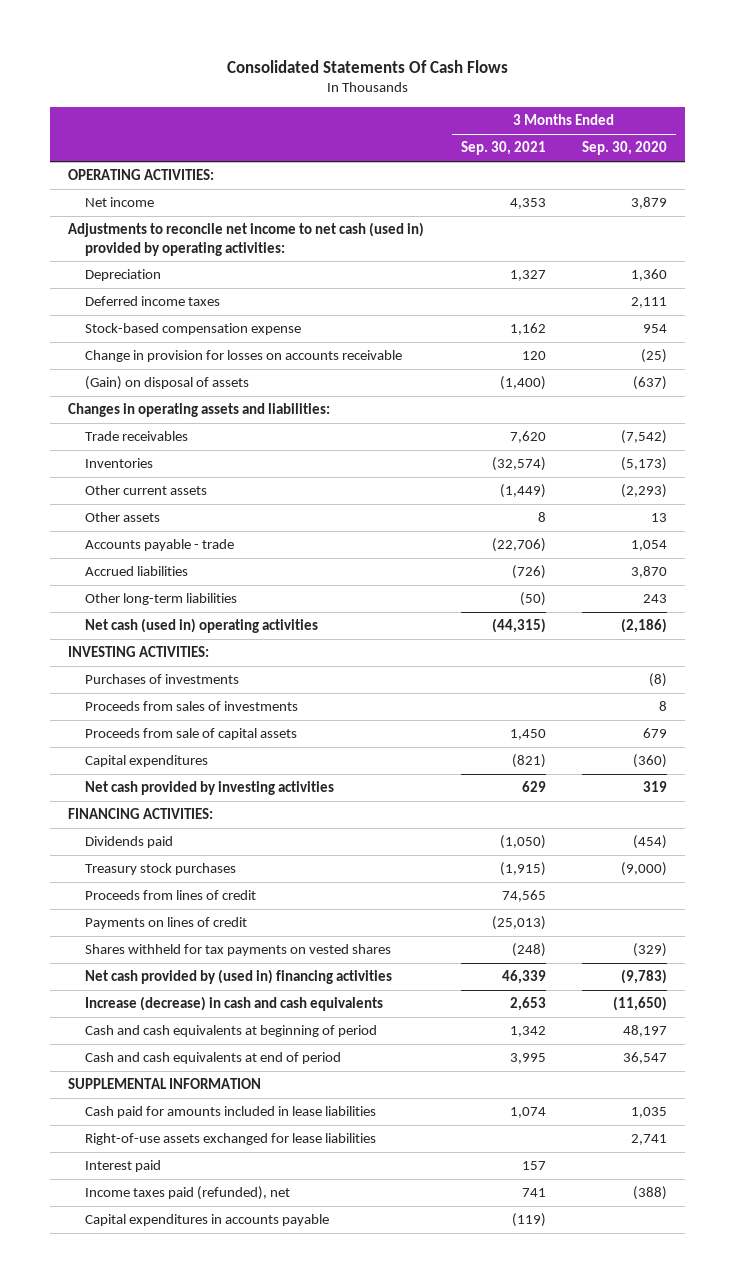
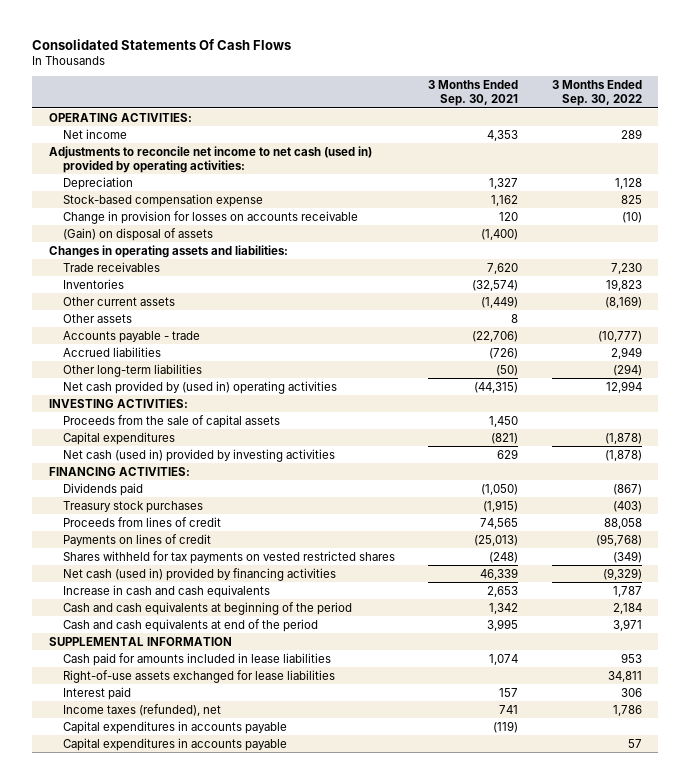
[581,141,667,156] Sep. 30, 2020 -> none
none -> [551,80,642,107] 3 Months Ended Sep. 30, 2022
[85,296,221,307] Deferred income taxes -> none
[85,618,319,634] Net cash (used in) operating activities -> [62,380,337,394] Net cash provided by (used in) operating activities
[85,674,240,685] Purchases of investments -> none
[85,701,299,712] Proceeds from sales of investments -> none
[85,728,298,741] Proceeds from sale of capital assets -> [62,414,280,428] Proceeds from the sale of capital assets
[85,781,335,796] Net cash provided by investing activities -> [62,448,335,462] Net cash (used in) provided by investing activities
[85,944,392,957] Shares withheld for tax payments on vested shares -> [62,550,395,564] Shares withheld for tax payments on vested restricted shares
[85,969,393,985] Net cash provided by (used in) financing activities -> [62,567,336,581] Net cash (used in) provided by financing activities
[85,996,384,1012] Increase (decrease) in cash and cash equivalents -> [62,584,270,598] Increase in cash and cash equivalents
[85,1025,378,1038] Cash and cash equivalents at beginning of period -> [62,601,352,615] Cash and cash equivalents at beginning of the period
[85,1052,342,1065] Cash and cash equivalents at end of period -> [62,618,318,632] Cash and cash equivalents at end of the period
[85,1186,291,1201] Income taxes paid (refunded), net -> [62,703,221,716] Income taxes (refunded), net
none -> [62,737,287,751] Capital expenditures in accounts payable

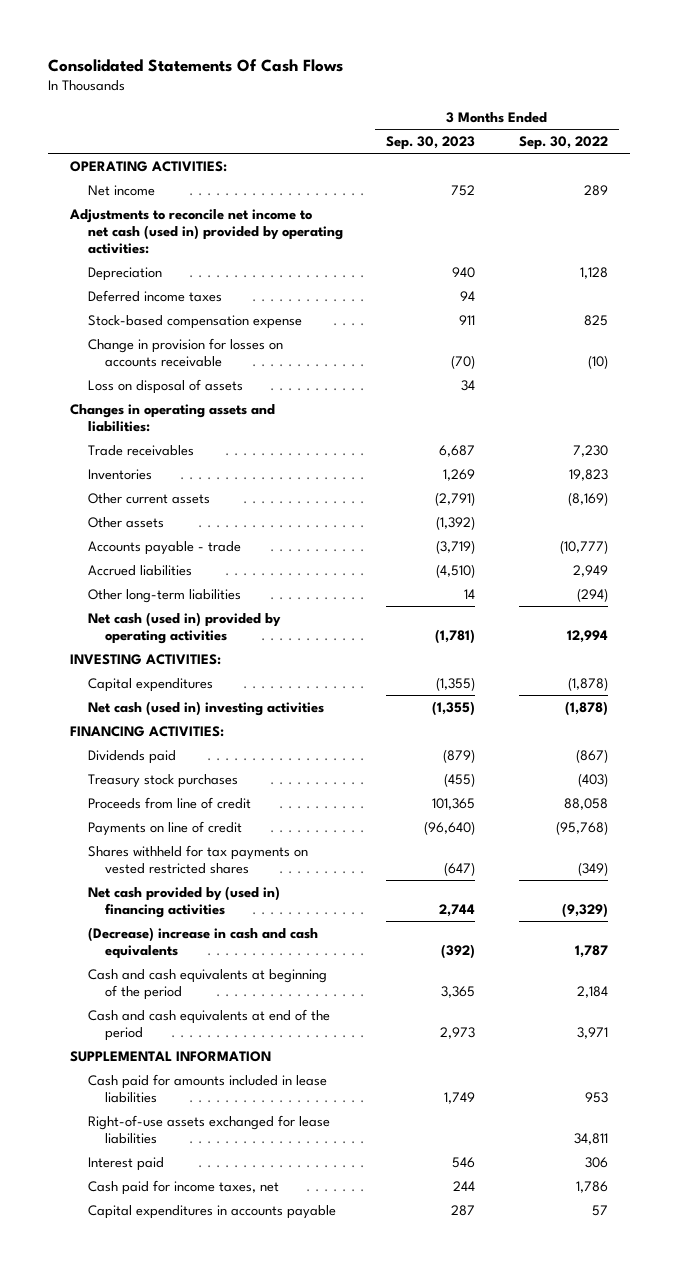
[428,80,519,107] 3 Months Ended Sep. 30, 2021 -> none
none -> [386,135,476,150] Sep. 30, 2023
none -> [87,289,222,302] Deferred income taxes
[62,227,213,241] (Gain) on disposal of assets -> [87,378,243,394] Loss on disposal of assets
[62,380,337,394] Net cash provided by (used in) operating activities -> [87,611,281,644] Net cash (used in) provided by operating activities
[62,414,280,428] Proceeds from the sale of capital assets -> none
[62,448,335,462] Net cash (used in) provided by investing activities -> [87,700,324,716] Net cash (used in) investing activities
[62,516,221,527] Proceeds from lines of credit -> [87,796,251,809] Proceeds from line of credit
[62,533,211,546] Payments on lines of credit -> [87,820,242,836] Payments on line of credit
[62,567,336,581] Net cash (used in) provided by financing activities -> [87,885,280,918] Net cash provided by (used in) financing activities
[62,584,270,598] Increase in cash and cash equivalents -> [87,926,318,959] (Decrease) increase in cash and cash equivalents
[62,720,287,734] Capital expenditures in accounts payable -> none
[62,703,221,716] Income taxes (refunded), net -> [87,1179,279,1195] Cash paid for income taxes, net

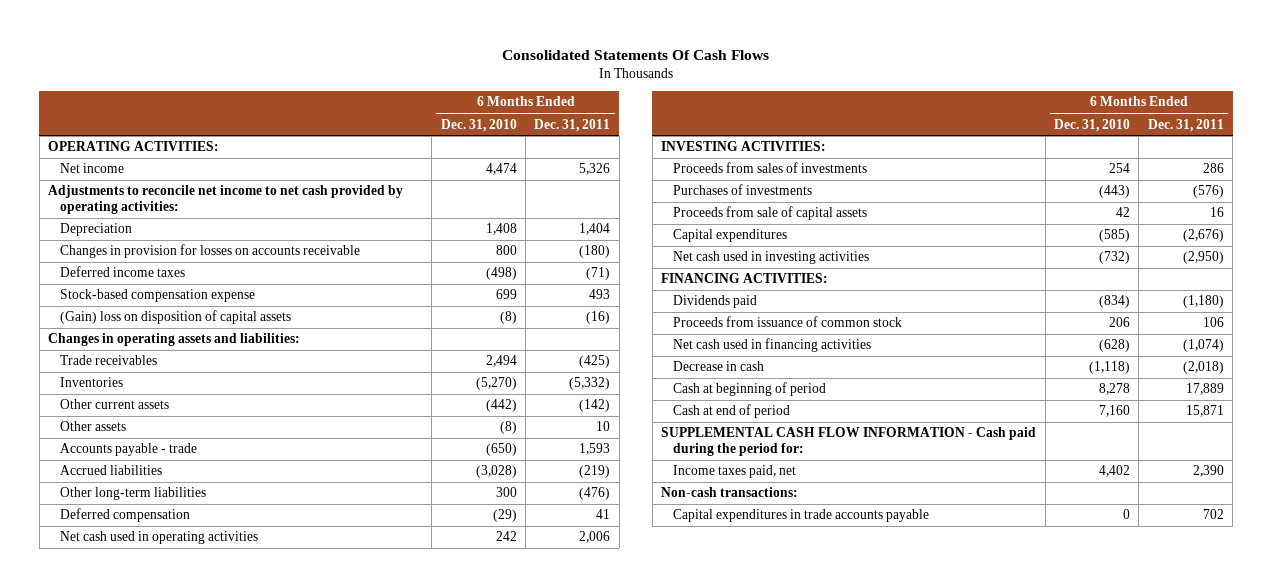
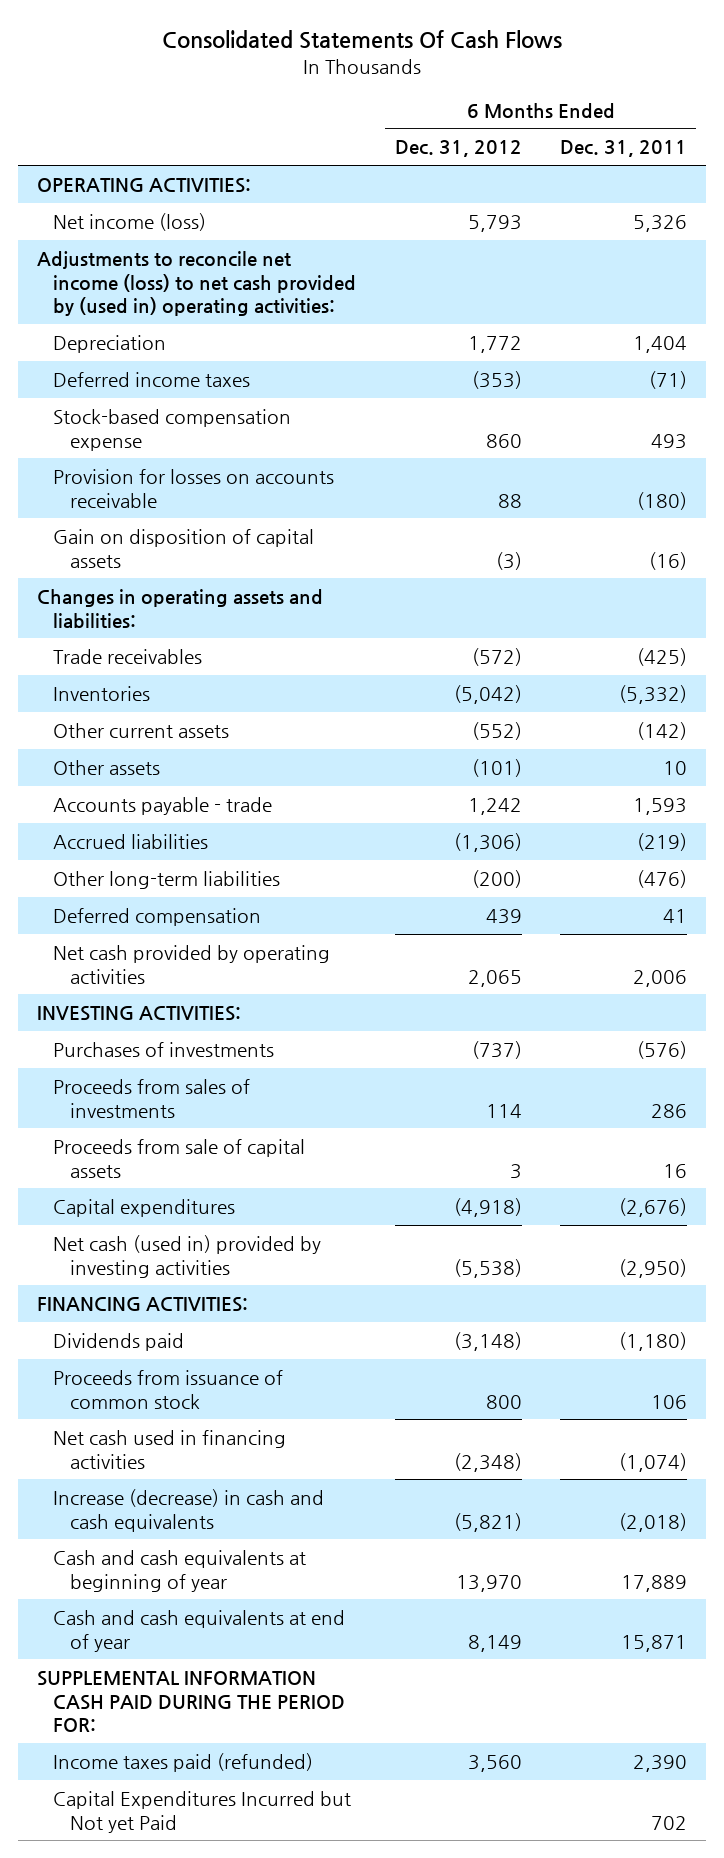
[440,118,517,132] Dec. 31, 2010 -> none
none -> [394,140,522,158] Dec. 31, 2012
[59,163,124,174] Net income -> [53,212,207,231] Net income (loss)
[47,185,403,215] Adjustments to reconcile net income to net cash provided by operating activities: -> [36,250,357,317] Adjustments to reconcile net income (loss) to net cash provided by (used in) operating activities:
[59,244,360,259] Changes in provision for losses on accounts receivable -> none
none -> [53,468,335,508] Provision for losses on accounts receivable
[59,310,291,325] (Gain) loss on disposition of capital assets -> [53,528,315,568] Gain on disposition of capital assets
[59,531,258,545] Net cash used in operating activities -> [53,944,331,984] Net cash provided by operating activities
[673,162,868,174] Proceeds from sales of investments -> [53,1078,251,1118] Proceeds from sales of investments
[673,251,870,265] Net cash used in investing activities -> [53,1234,322,1278] Net cash (used in) provided by investing activities
[661,487,799,498] Non-cash transactions: -> none
[673,509,930,523] Capital expenditures in trade accounts payable -> none
[673,361,765,372] Decrease in cash -> [53,1488,325,1532] Increase (decrease) in cash and cash equivalents
[673,382,827,397] Cash at beginning of period -> [53,1549,307,1592] Cash and cash equivalents at beginning of year
[673,404,791,419] Cash at end of period -> [53,1609,346,1652] Cash and cash equivalents at end of year
[661,427,1037,457] SUPPLEMENTAL CASH FLOW INFORMATION - Cash paid during the period for: -> [36,1670,346,1733] SUPPLEMENTAL INFORMATION CASH PAID DURING THE PERIOD FOR:
[673,465,797,479] Income taxes paid, net -> [53,1752,314,1772] Income taxes paid (refunded)
none -> [53,1790,352,1833] Capital Expenditures Incurred but Not yet Paid

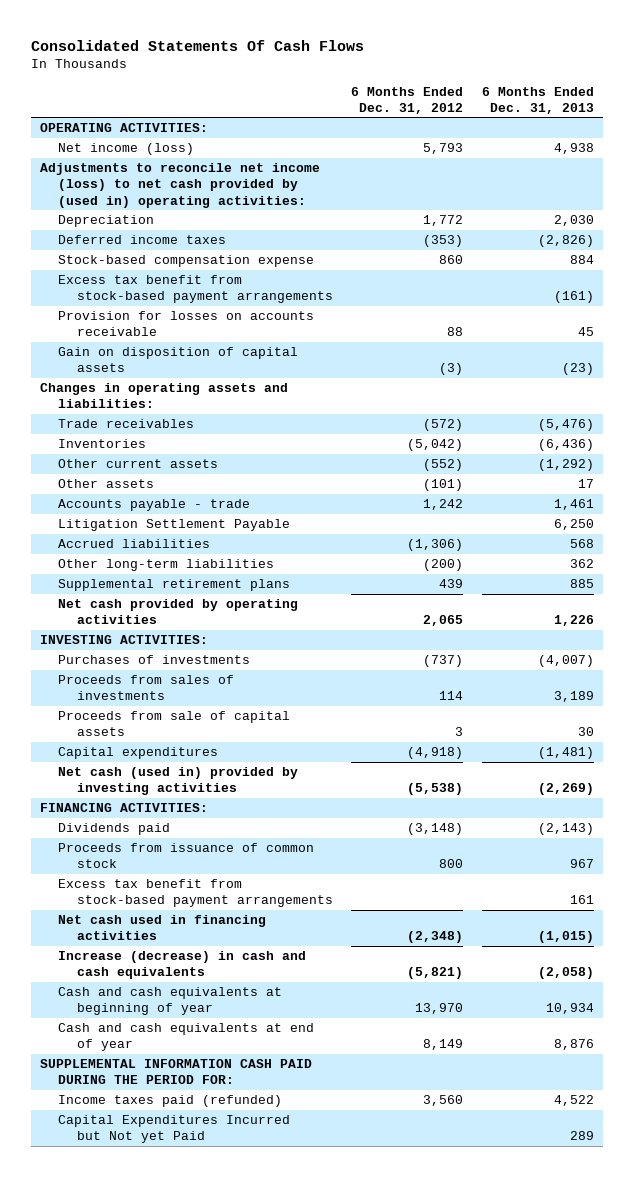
[559,140,687,158] Dec. 31, 2011 -> none
none -> [481,86,594,114] 6 Months Ended Dec. 31, 2013
none -> [58,275,333,304] Excess tax benefit from stock-based payment arrangements
none -> [58,519,291,532] Litigation Settlement Payable
[53,907,262,926] Deferred compensation -> [58,579,291,592] Supplemental retirement plans
none -> [58,879,333,908] Excess tax benefit from stock-based payment arrangements

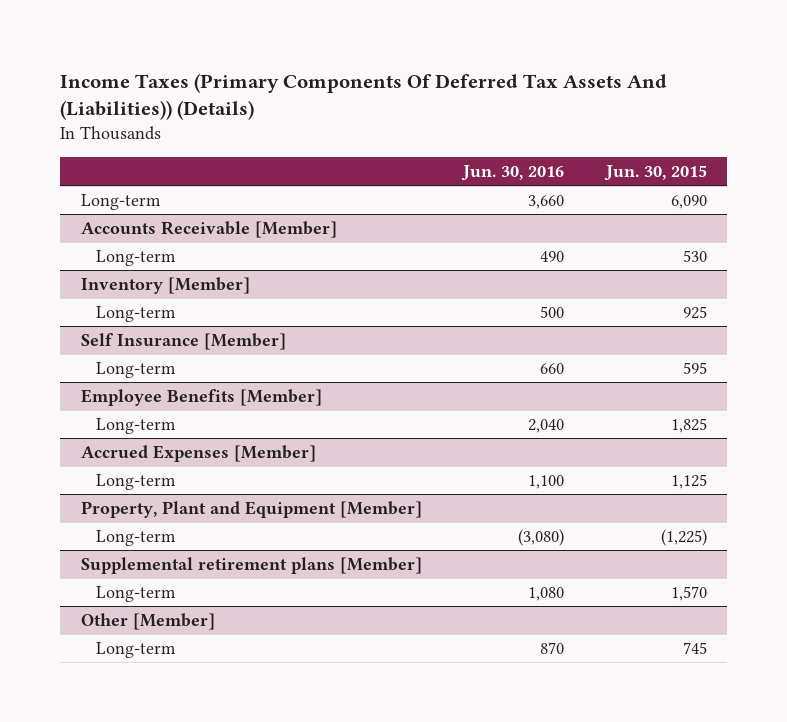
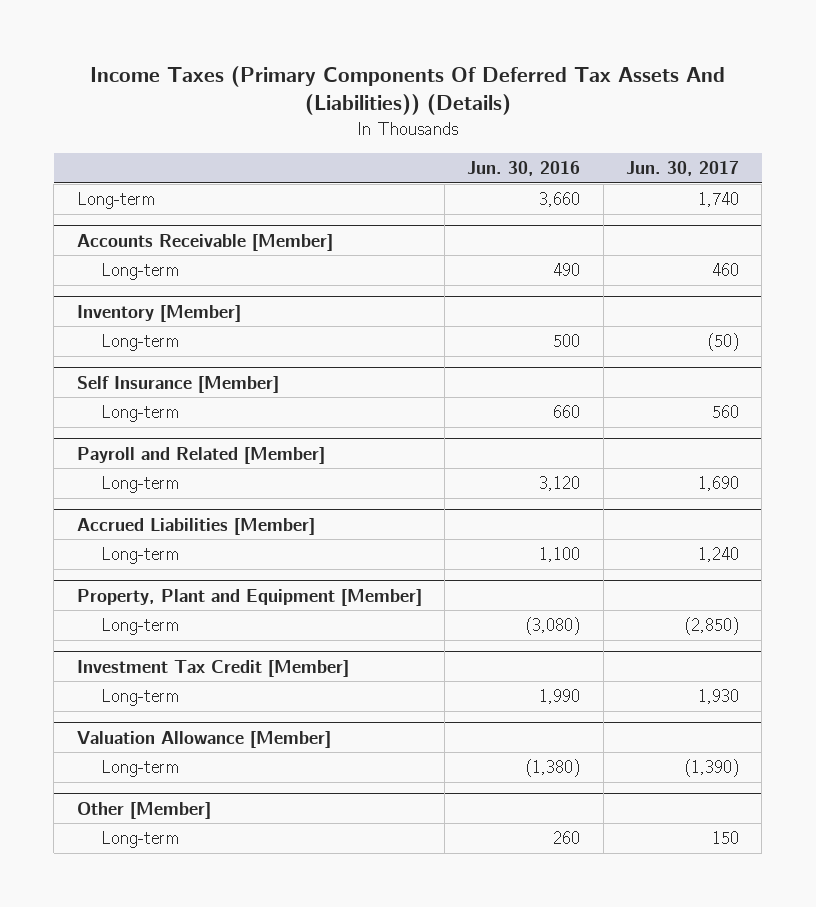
[603,165,707,182] Jun. 30, 2015 -> none
none -> [625,161,739,177] Jun. 30, 2017
[80,388,322,406] Employee Benefits [Member] -> [76,446,325,464] Payroll and Related [Member]
[528,418,565,433] 2,040 -> [539,476,581,492] 3,120
[80,444,316,462] Accrued Expenses [Member] -> [76,517,315,535] Accrued Liabilities [Member]
[80,556,422,574] Supplemental retirement plans [Member] -> none
none -> [76,659,349,677] Investment Tax Credit [Member]
[528,586,565,601] 1,080 -> [539,689,581,705] 1,990
none -> [76,730,331,748] Valuation Allowance [Member]
none -> [101,760,181,778] Long-term
[540,641,565,654] 870 -> [553,831,581,845] 260

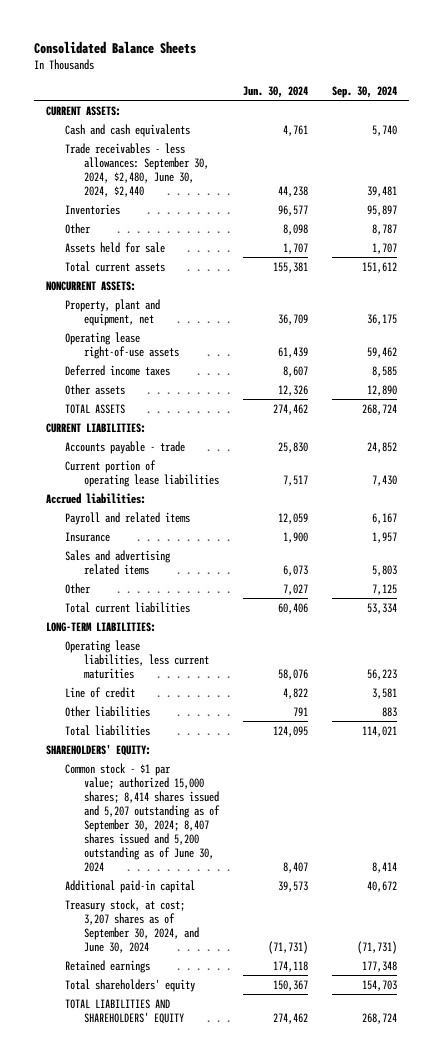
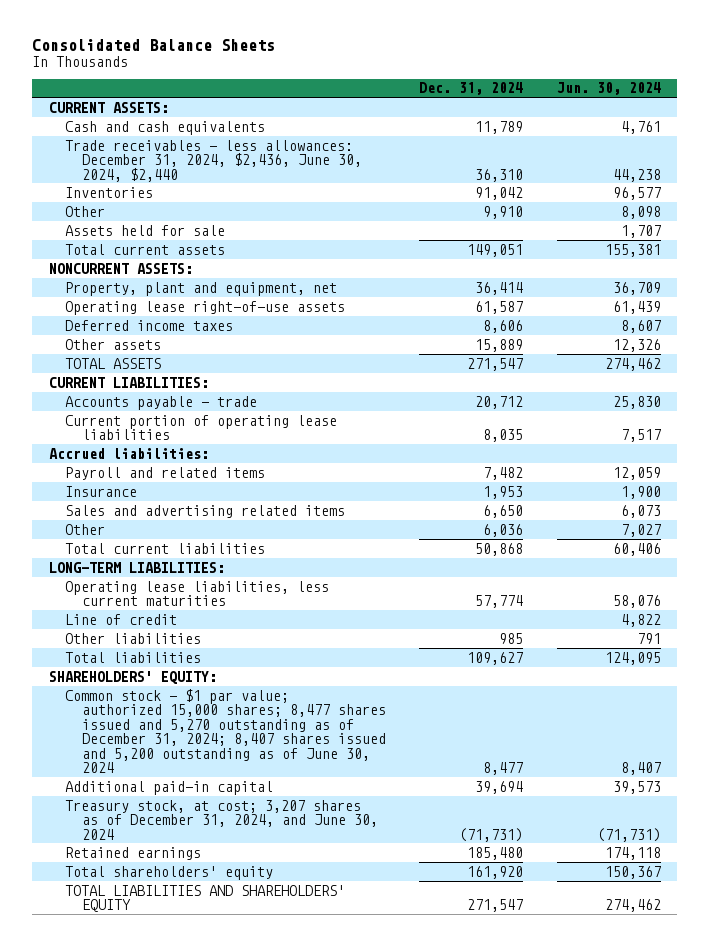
[331,85,397,98] Sep. 30, 2024 -> none
none -> [419,82,524,96] Dec. 31, 2024
[65,142,209,197] Trade receivables - less allowances: September 30, 2024, $2,480, June 30, 2024, $2,440 -> [65,139,362,182] Trade receivables - less allowances: December 31, 2024, $2,436, June 30, 2024, $2,440
[65,762,220,872] Common stock - $1 par value; authorized 15,000 shares; 8,414 shares issued and 5,207 outstanding as of September 30, 2024; 8,407 shares issued and 5,200 outstanding as of June 30, 2024 -> [65,688,386,773] Common stock - $1 par value; authorized 15,000 shares; 8,477 shares issued and 5,270 outstanding as of December 31, 2024; 8,407 shares issued and 5,200 outstanding as of June 30, 2024
[65,898,199,953] Treasury stock, at cost; 3,207 shares as of September 30, 2024, and June 30, 2024 -> [65,799,378,840] Treasury stock, at cost; 3,207 shares as of December 31, 2024, and June 30, 2024

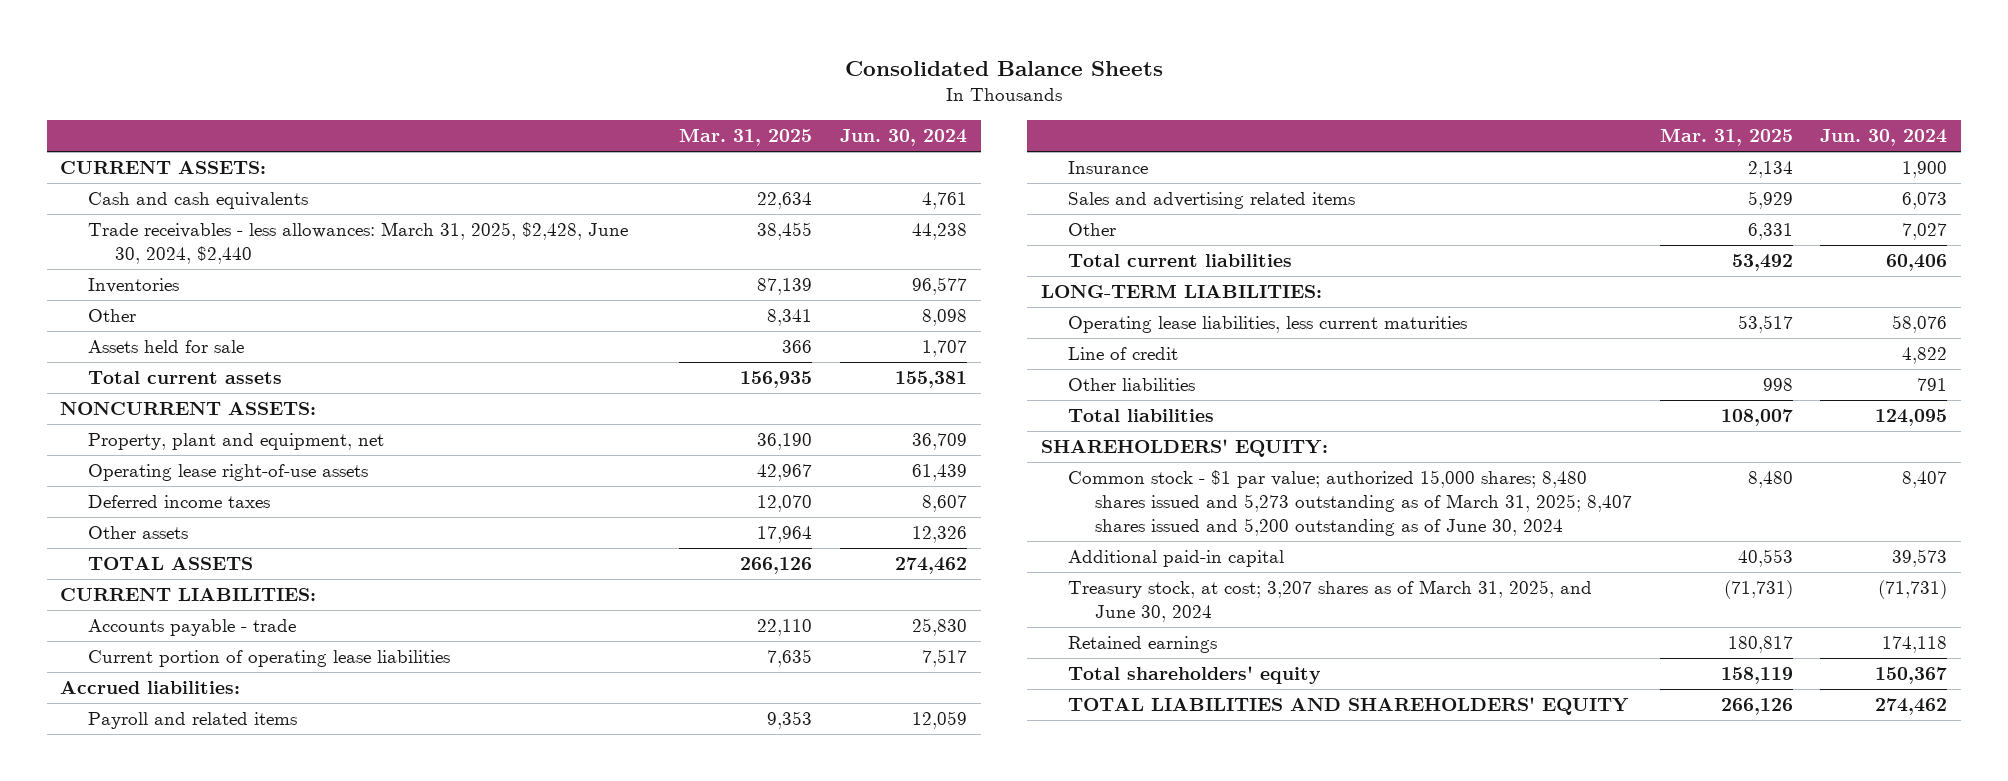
[419,82,524,96] Dec. 31, 2024 -> none
none -> [679,128,813,147] Mar. 31, 2025
[65,139,362,182] Trade receivables - less allowances: December 31, 2024, $2,436, June 30, 2024, $2,440 -> [87,222,628,265] Trade receivables - less allowances: March 31, 2025, $2,428, June 30, 2024, $2,440
[65,688,386,773] Common stock - $1 par value; authorized 15,000 shares; 8,477 shares issued and 5,270 outstanding as of December 31, 2024; 8,407 shares issued and 5,200 outstanding as of June 30, 2024 -> [1068,470,1633,537] Common stock - $1 par value; authorized 15,000 shares; 8,480 shares issued and 5,273 outstanding as of March 31, 2025; 8,407 shares issued and 5,200 outstanding as of June 30, 2024
[65,799,378,840] Treasury stock, at cost; 3,207 shares as of December 31, 2024, and June 30, 2024 -> [1068,580,1593,623] Treasury stock, at cost; 3,207 shares as of March 31, 2025, and June 30, 2024

